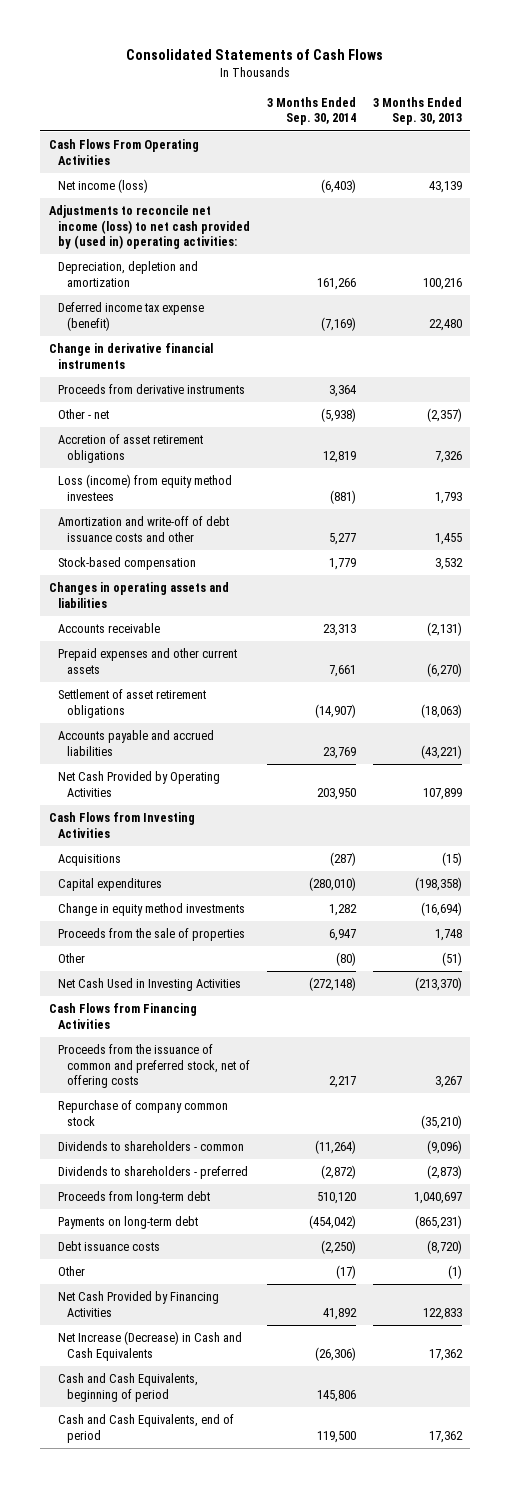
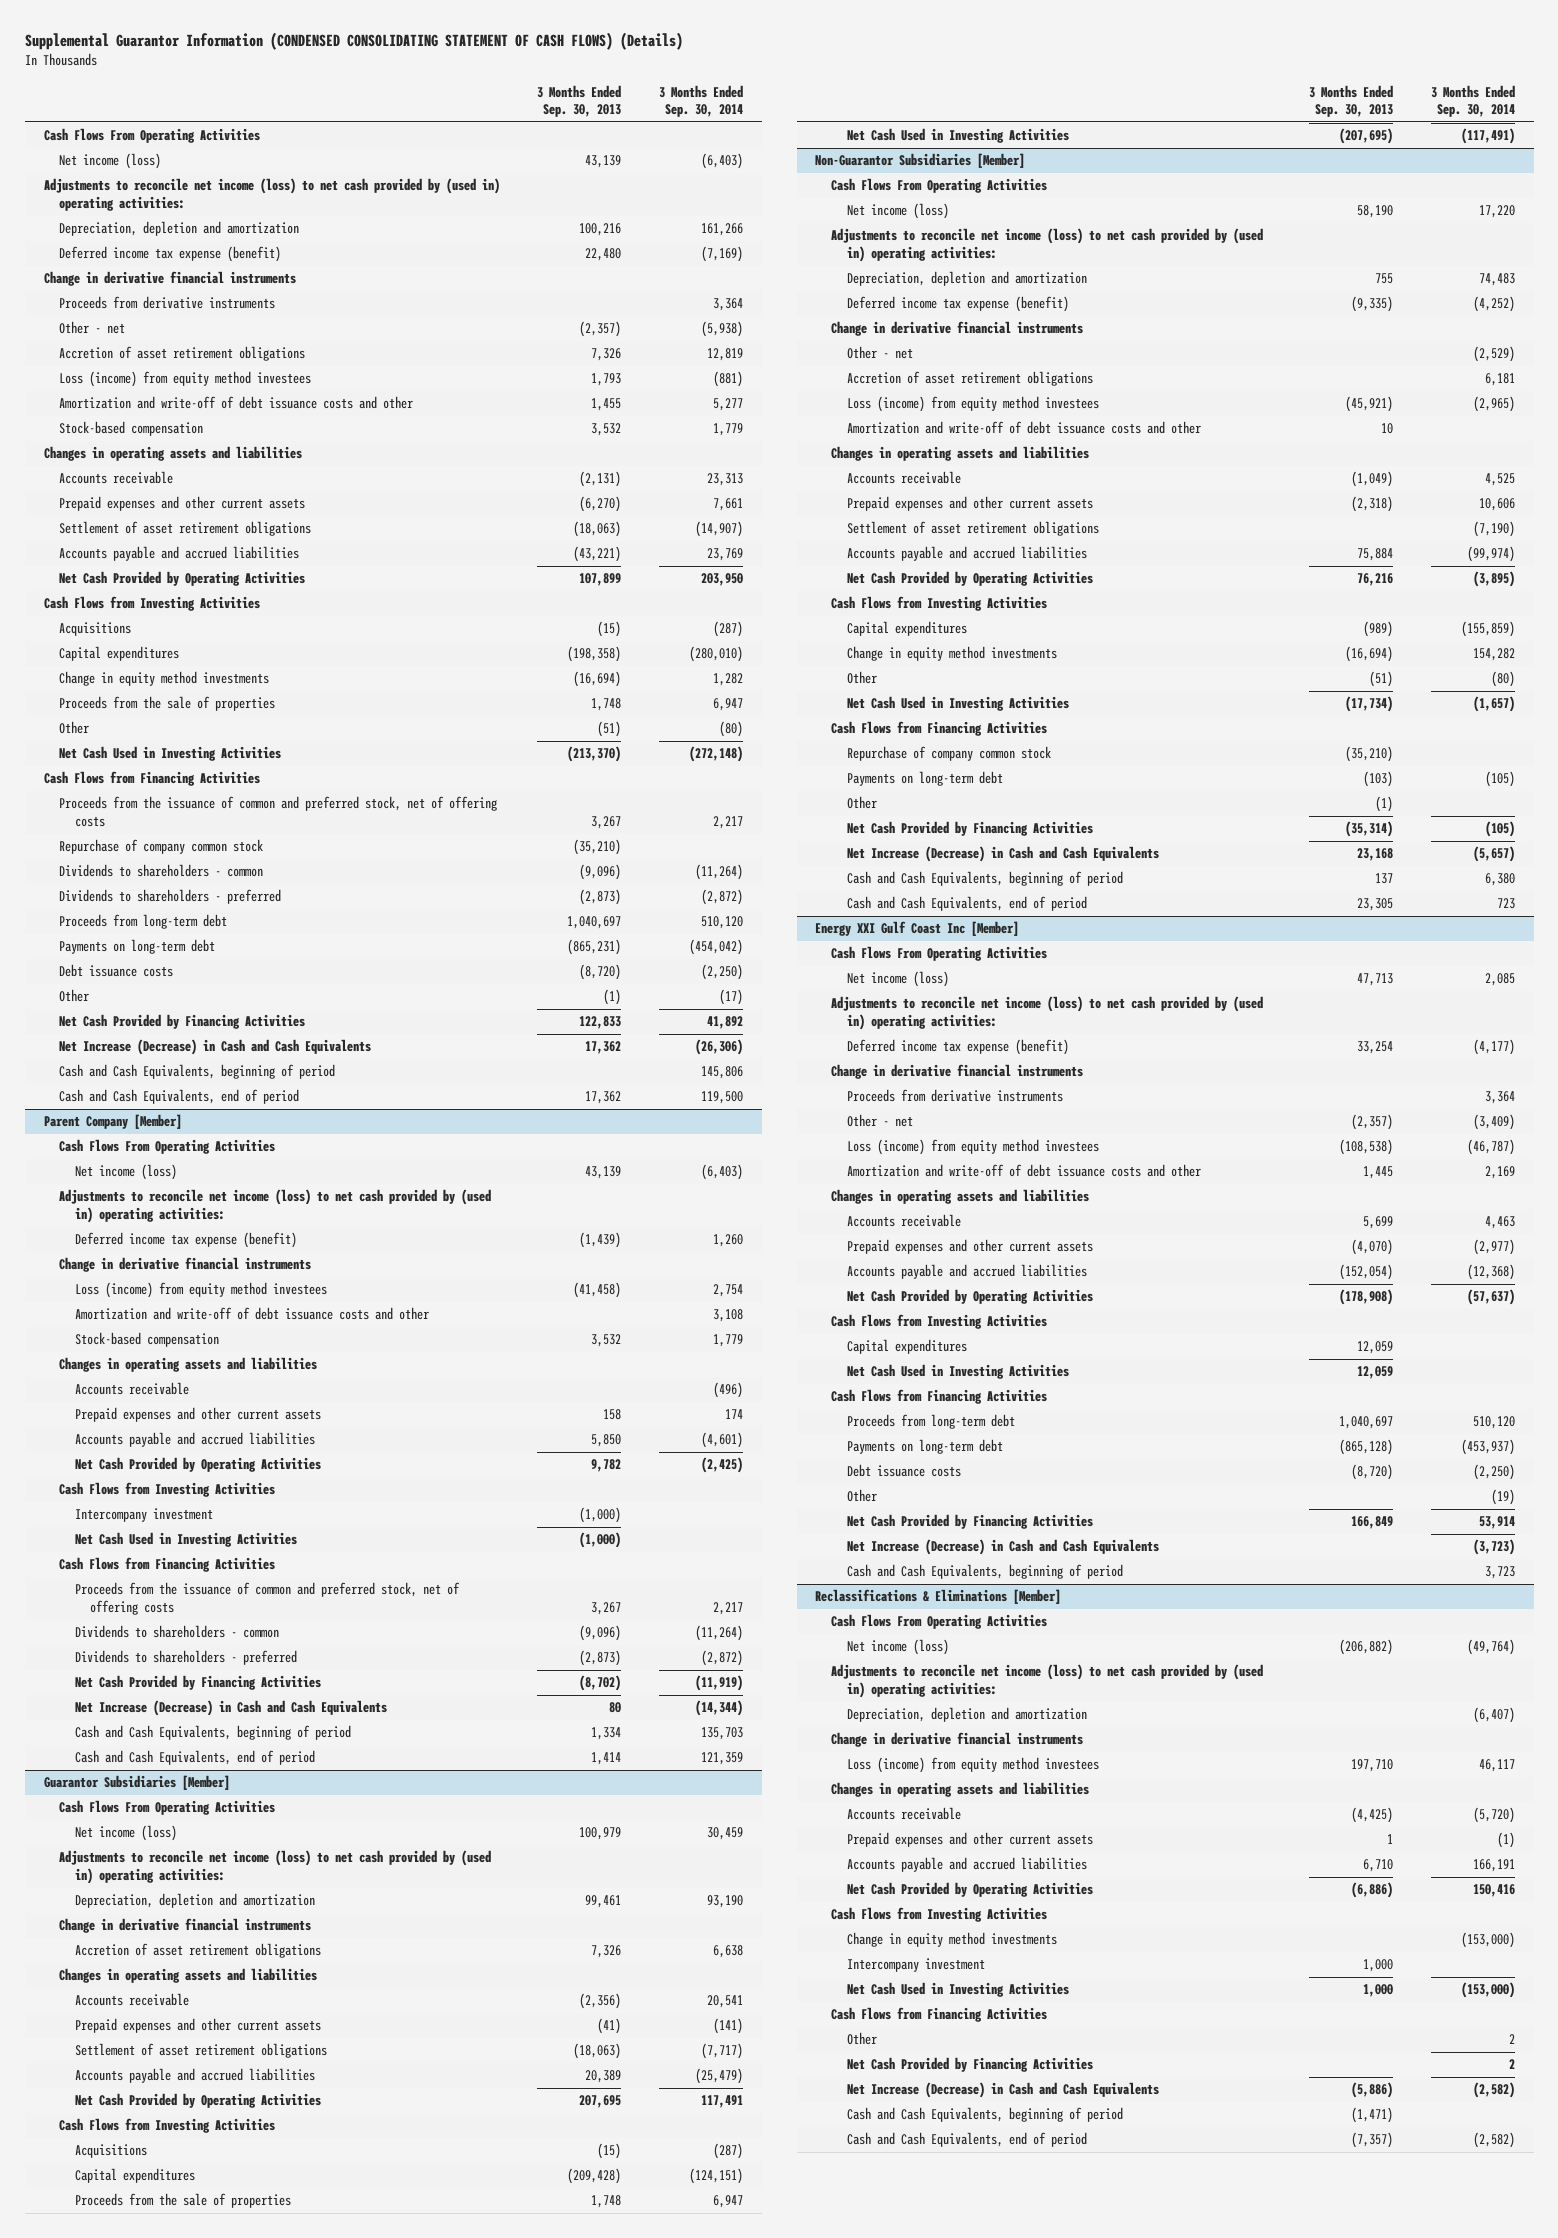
[126,49,384,61] Consolidated Statements of Cash Flows -> [24,32,683,51] Supplemental Guarantor Information (CONDENSED CONSOLIDATING STATEMENT OF CASH FLOWS) (Details)
none -> [43,1114,182,1130] Parent Company [Member]
none -> [59,1139,276,1155] Cash Flows From Operating Activities
none -> [74,1164,177,1181] Net income (loss)
none -> [59,1189,492,1223] Adjustments to reconcile net income (loss) to net cash provided by (used in) operating activities:
none -> [74,1232,297,1249] Deferred income tax expense (benefit)
none -> [59,1257,312,1273] Change in derivative financial instruments
none -> [74,1282,327,1299] Loss (income) from equity method investees
none -> [74,1307,429,1321] Amortization and write-off of debt issuance costs and other
none -> [74,1332,219,1348] Stock-based compensation
none -> [59,1357,318,1373] Changes in operating assets and liabilities
none -> [74,1382,189,1396] Accounts receivable
none -> [74,1407,321,1423] Prepaid expenses and other current assets
none -> [74,1432,315,1448] Accounts payable and accrued liabilities
none -> [74,1457,321,1473] Net Cash Provided by Operating Activities
none -> [59,1482,276,1498] Cash Flows from Investing Activities
none -> [74,1508,213,1523] Intercompany investment
none -> [74,1532,297,1548] Net Cash Used in Investing Activities
none -> [59,1557,276,1573] Cash Flows from Financing Activities
none -> [74,1582,460,1615] Proceeds from the issuance of common and preferred stock, net of offering costs
none -> [74,1625,279,1639] Dividends to shareholders - common
none -> [74,1650,297,1666] Dividends to shareholders - preferred
none -> [74,1675,321,1691] Net Cash Provided by Financing Activities
none -> [74,1700,387,1717] Net Increase (Decrease) in Cash and Cash Equivalents
none -> [74,1725,351,1741] Cash and Cash Equivalents, beginning of period
none -> [74,1750,315,1766] Cash and Cash Equivalents, end of period
none -> [43,1775,230,1791] Guarantor Subsidiaries [Member]
none -> [59,1800,276,1816] Cash Flows From Operating Activities
none -> [74,1825,177,1842] Net income (loss)
none -> [59,1850,492,1884] Adjustments to reconcile net income (loss) to net cash provided by (used in) operating activities:
none -> [74,1893,315,1909] Depreciation, depletion and amortization
none -> [59,1918,312,1934] Change in derivative financial instruments
none -> [74,1943,321,1959] Accretion of asset retirement obligations
none -> [59,1968,318,1984] Changes in operating assets and liabilities
none -> [74,1993,189,2007] Accounts receivable
none -> [74,2018,321,2034] Prepaid expenses and other current assets
none -> [74,2043,327,2059] Settlement of asset retirement obligations
none -> [74,2068,315,2084] Accounts payable and accrued liabilities
none -> [74,2093,321,2109] Net Cash Provided by Operating Activities
none -> [59,2118,276,2134] Cash Flows from Investing Activities
none -> [74,2144,147,2159] Acquisitions
none -> [74,2168,195,2184] Capital expenditures
none -> [74,2193,291,2209] Proceeds from the sale of properties
none -> [846,128,1069,144] Net Cash Used in Investing Activities
none -> [815,153,1026,169] Non-Guarantor Subsidiaries [Member]
none -> [831,178,1048,194] Cash Flows From Operating Activities
none -> [846,203,949,220] Net income (loss)
none -> [831,228,1264,262] Adjustments to reconcile net income (loss) to net cash provided by (used in) operating activities:
none -> [846,271,1087,287] Depreciation, depletion and amortization
none -> [846,296,1069,313] Deferred income tax expense (benefit)
none -> [831,321,1084,337] Change in derivative financial instruments
none -> [846,346,913,360] Other - net
none -> [846,371,1093,387] Accretion of asset retirement obligations
none -> [846,396,1099,413] Loss (income) from equity method investees
none -> [846,421,1201,435] Amortization and write-off of debt issuance costs and other
none -> [831,446,1090,462] Changes in operating assets and liabilities
none -> [846,471,961,485] Accounts receivable
none -> [846,496,1093,512] Prepaid expenses and other current assets
none -> [846,521,1099,537] Settlement of asset retirement obligations
none -> [846,546,1087,562] Accounts payable and accrued liabilities
none -> [846,571,1093,587] Net Cash Provided by Operating Activities
none -> [831,596,1048,612] Cash Flows from Investing Activities
none -> [846,621,967,637] Capital expenditures
none -> [846,646,1057,662] Change in equity method investments
none -> [846,671,877,685] Other
none -> [846,696,1069,712] Net Cash Used in Investing Activities
none -> [831,721,1048,737] Cash Flows from Financing Activities
none -> [846,746,1051,762] Repurchase of company common stock
none -> [846,771,1003,787] Payments on long-term debt
none -> [846,796,877,810] Other
none -> [846,821,1093,837] Net Cash Provided by Financing Activities
none -> [846,846,1159,863] Net Increase (Decrease) in Cash and Cash Equivalents
none -> [846,871,1123,887] Cash and Cash Equivalents, beginning of period
none -> [846,896,1087,912] Cash and Cash Equivalents, end of period
none -> [815,921,1020,937] Energy XXI Gulf Coast Inc [Member]
none -> [831,946,1048,962] Cash Flows From Operating Activities
none -> [846,971,949,988] Net income (loss)
none -> [831,996,1264,1030] Adjustments to reconcile net income (loss) to net cash provided by (used in) operating activities:
none -> [846,1039,1069,1056] Deferred income tax expense (benefit)
none -> [831,1064,1084,1080] Change in derivative financial instruments
none -> [846,1089,1063,1103] Proceeds from derivative instruments
none -> [846,1114,913,1128] Other - net
none -> [846,1139,1099,1156] Loss (income) from equity method investees
none -> [846,1164,1201,1178] Amortization and write-off of debt issuance costs and other
none -> [831,1189,1090,1205] Changes in operating assets and liabilities
none -> [846,1214,961,1228] Accounts receivable
none -> [846,1239,1093,1255] Prepaid expenses and other current assets
none -> [846,1264,1087,1280] Accounts payable and accrued liabilities
none -> [846,1289,1093,1305] Net Cash Provided by Operating Activities
none -> [831,1314,1048,1330] Cash Flows from Investing Activities
none -> [846,1339,967,1355] Capital expenditures
none -> [846,1364,1069,1380] Net Cash Used in Investing Activities
none -> [831,1389,1048,1405] Cash Flows from Financing Activities
none -> [846,1414,1015,1430] Proceeds from long-term debt
none -> [846,1439,1003,1455] Payments on long-term debt
none -> [846,1464,961,1478] Debt issuance costs
none -> [846,1489,877,1503] Other
none -> [846,1514,1093,1530] Net Cash Provided by Financing Activities
none -> [846,1539,1159,1556] Net Increase (Decrease) in Cash and Cash Equivalents
none -> [846,1564,1123,1580] Cash and Cash Equivalents, beginning of period
none -> [815,1589,1062,1605] Reclassifications & Eliminations [Member]
none -> [831,1614,1048,1630] Cash Flows From Operating Activities
none -> [846,1639,949,1656] Net income (loss)
none -> [831,1664,1264,1698] Adjustments to reconcile net income (loss) to net cash provided by (used in) operating activities:
none -> [846,1707,1087,1723] Depreciation, depletion and amortization
none -> [831,1732,1084,1748] Change in derivative financial instruments
none -> [846,1757,1099,1774] Loss (income) from equity method investees
none -> [831,1782,1090,1798] Changes in operating assets and liabilities
none -> [846,1807,961,1821] Accounts receivable
none -> [846,1832,1093,1848] Prepaid expenses and other current assets
none -> [846,1857,1087,1873] Accounts payable and accrued liabilities
none -> [846,1882,1093,1898] Net Cash Provided by Operating Activities
none -> [831,1907,1048,1923] Cash Flows from Investing Activities
none -> [846,1932,1057,1948] Change in equity method investments
none -> [846,1958,985,1973] Intercompany investment
none -> [846,1982,1069,1998] Net Cash Used in Investing Activities
none -> [831,2007,1048,2023] Cash Flows from Financing Activities
none -> [846,2032,877,2046] Other
none -> [846,2057,1093,2073] Net Cash Provided by Financing Activities
none -> [846,2082,1159,2099] Net Increase (Decrease) in Cash and Cash Equivalents
none -> [846,2107,1123,2123] Cash and Cash Equivalents, beginning of period
none -> [846,2132,1087,2148] Cash and Cash Equivalents, end of period

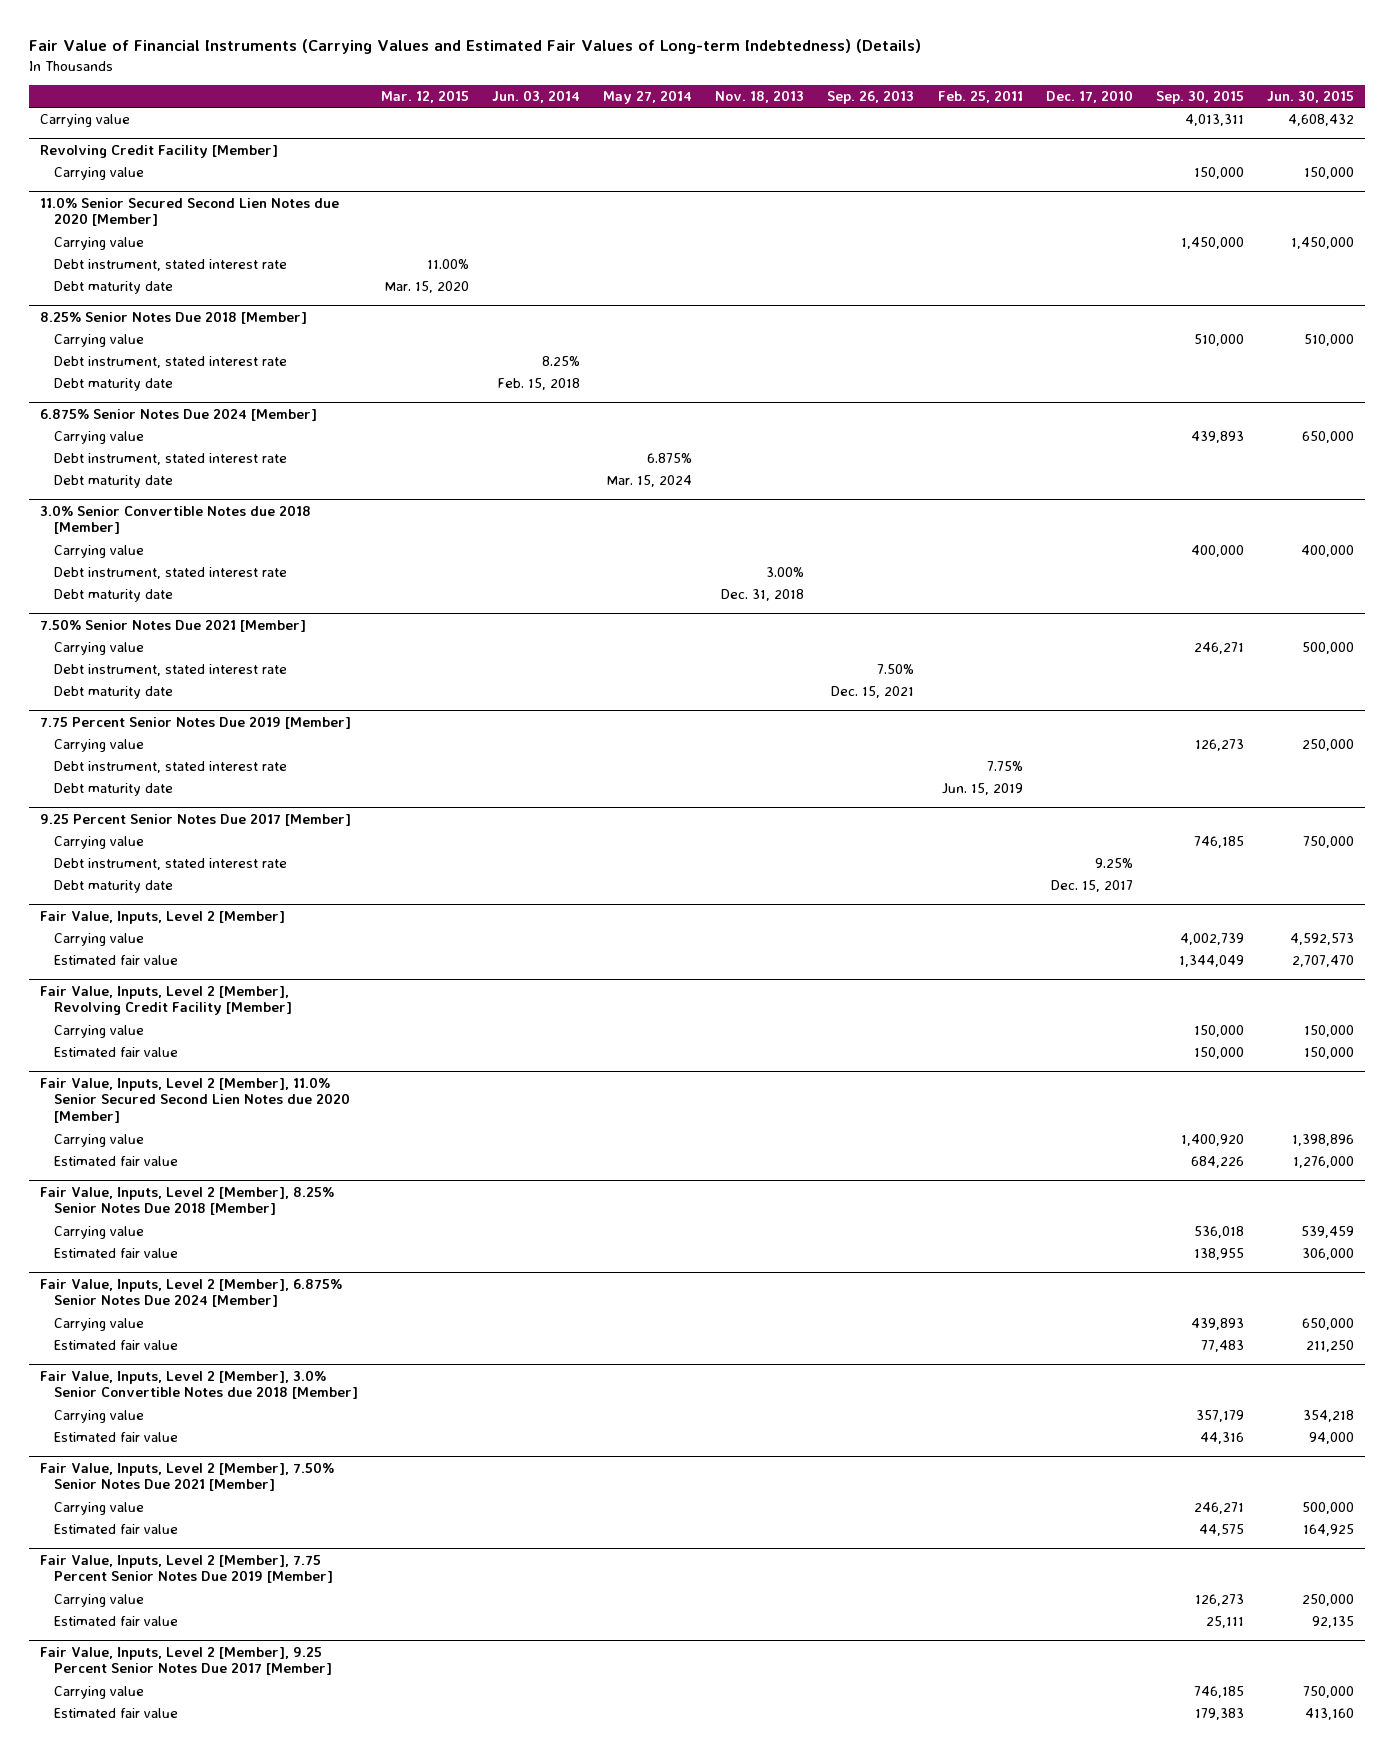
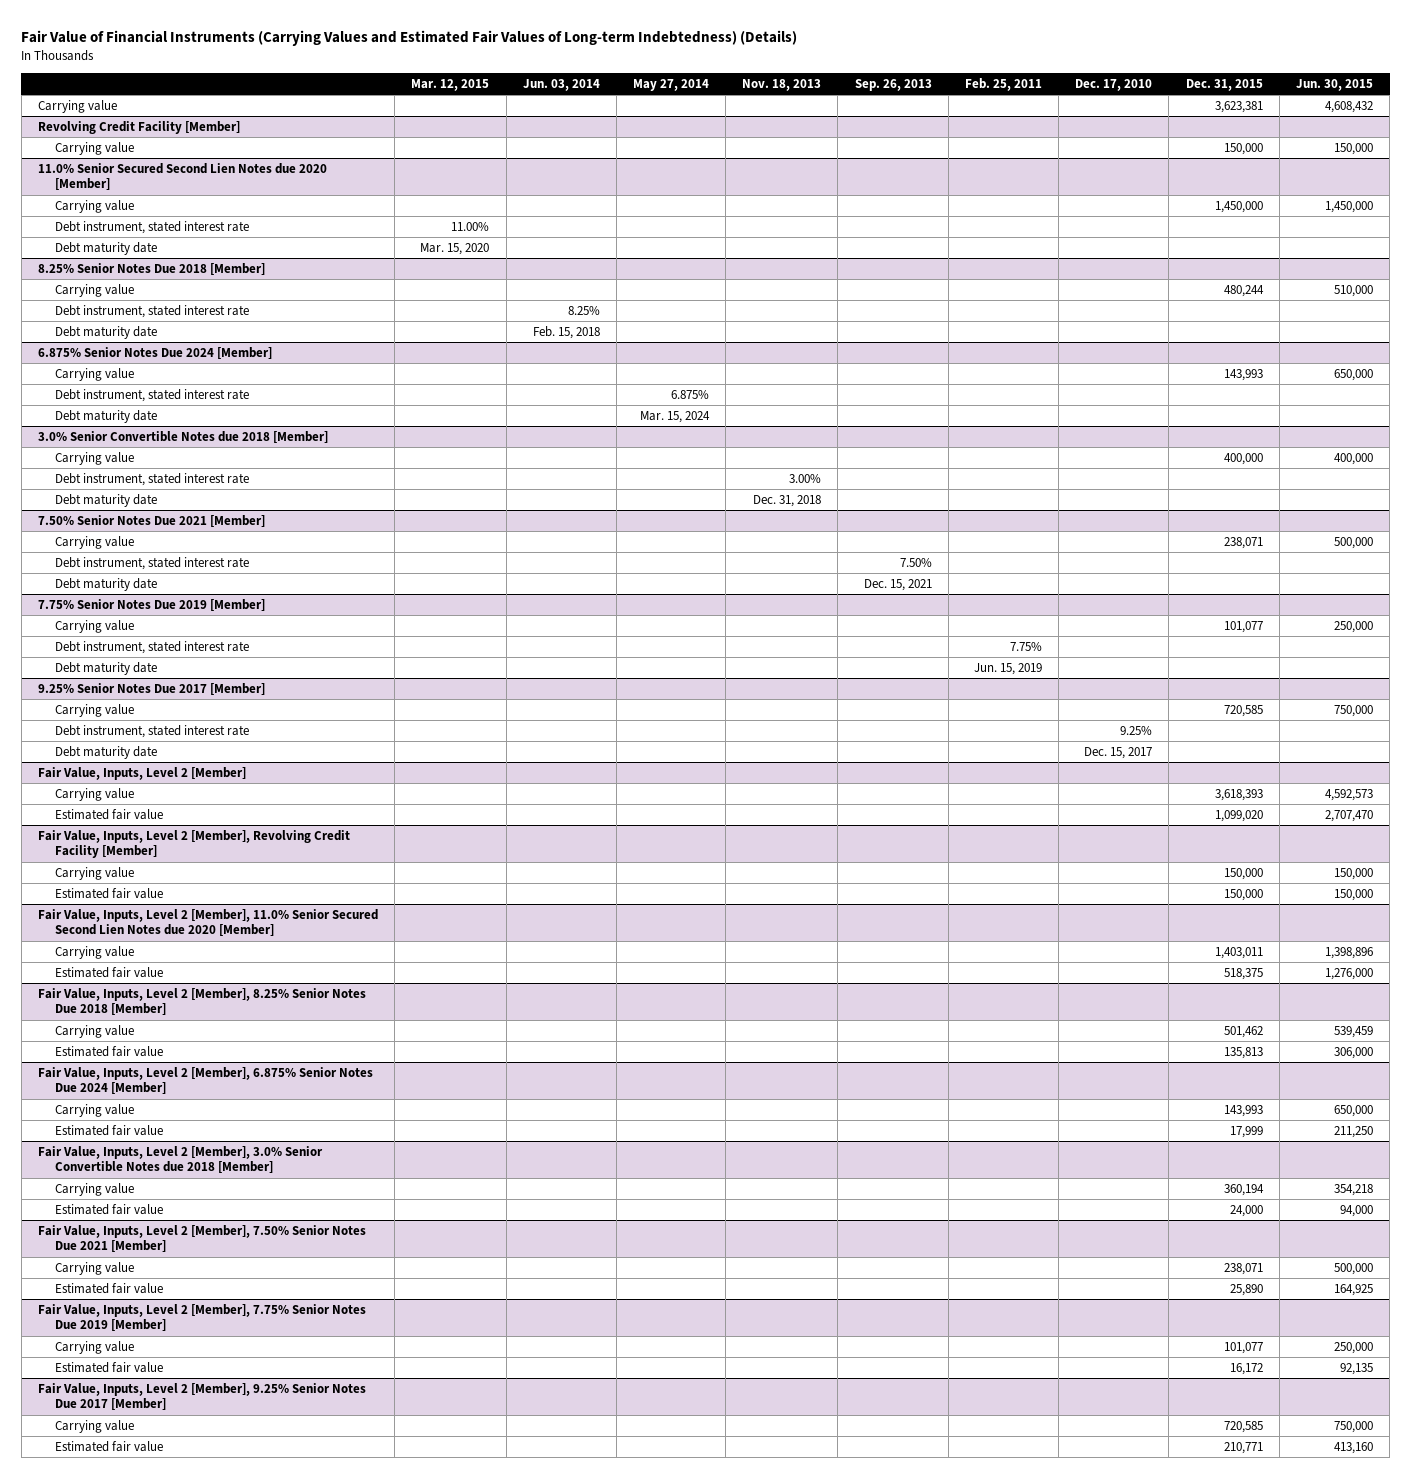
[1155,90,1244,105] Sep. 30, 2015 -> none
none -> [1185,78,1263,91] Dec. 31, 2015
[40,715,352,729] 7.75 Percent Senior Notes Due 2019 [Member] -> [38,599,266,612] 7.75% Senior Notes Due 2019 [Member]
[40,812,352,826] 9.25 Percent Senior Notes Due 2017 [Member] -> [38,683,266,696] 9.25% Senior Notes Due 2017 [Member]
[40,1554,333,1584] Fair Value, Inputs, Level 2 [Member], 7.75 Percent Senior Notes Due 2019 [Member] -> [38,1304,367,1332] Fair Value, Inputs, Level 2 [Member], 7.75% Senior Notes Due 2019 [Member]
[40,1646,332,1676] Fair Value, Inputs, Level 2 [Member], 9.25 Percent Senior Notes Due 2017 [Member] -> [38,1383,367,1411] Fair Value, Inputs, Level 2 [Member], 9.25% Senior Notes Due 2017 [Member]

